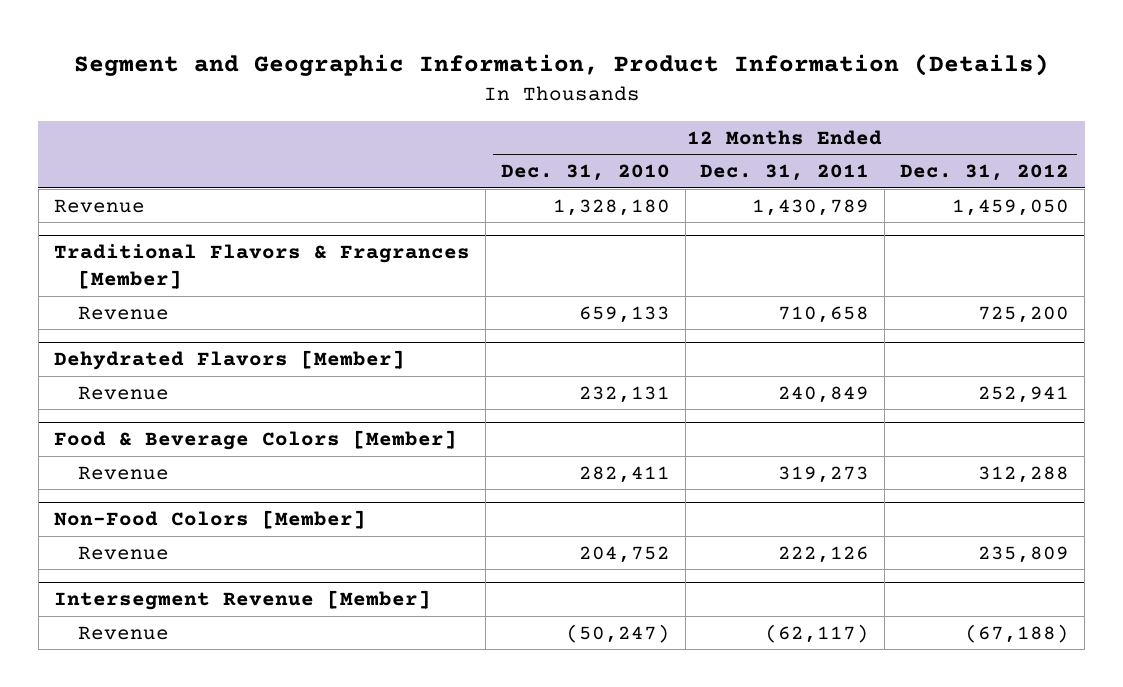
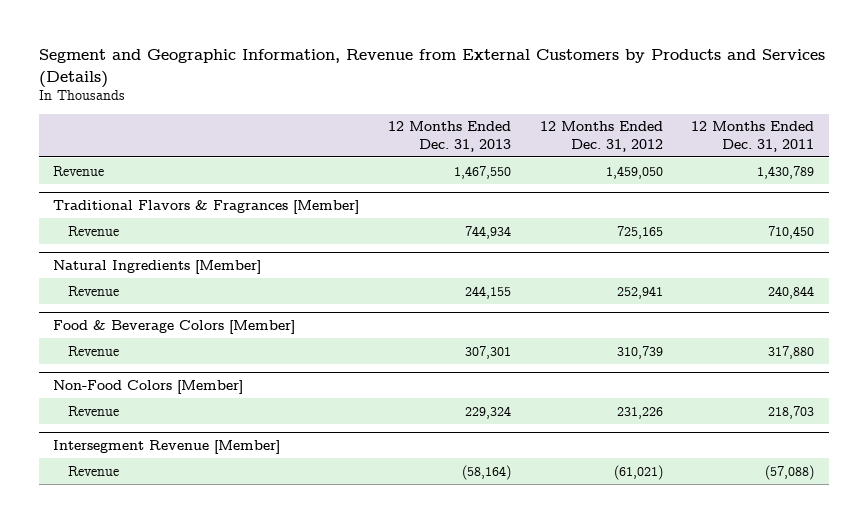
[73,54,1049,77] Segment and Geographic Information, Product Information (Details) -> [38,49,825,88] Segment and Geographic Information, Revenue from External Customers by Products and Services (Details)
[500,164,670,182] Dec. 31, 2010 -> none
none -> [387,121,511,152] 12 Months Ended Dec. 31, 2013
[53,350,405,371] Dehydrated Flavors [Member] -> none
[778,305,870,323] 710,658 -> [768,225,815,239] 710,450
[978,305,1070,323] 725,200 -> [616,225,663,239] 725,165
none -> [53,260,262,275] Natural Ingredients [Member]
[778,385,870,403] 240,849 -> [768,285,815,299] 240,844
[778,465,870,483] 319,273 -> [768,345,815,359] 317,880
[978,465,1070,483] 312,288 -> [616,345,663,359] 310,739
[778,545,870,563] 222,126 -> [768,405,815,419] 218,703
[978,545,1070,563] 235,809 -> [616,406,663,419] 231,226
[765,623,870,643] (62,117) -> [765,464,815,480] (57,088)
[965,623,1070,643] (67,188) -> [613,464,663,480] (61,021)

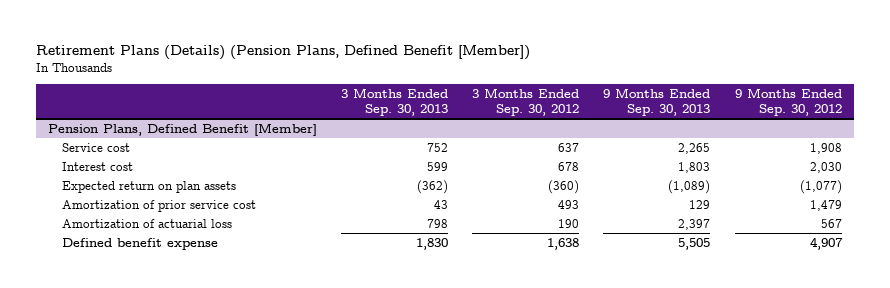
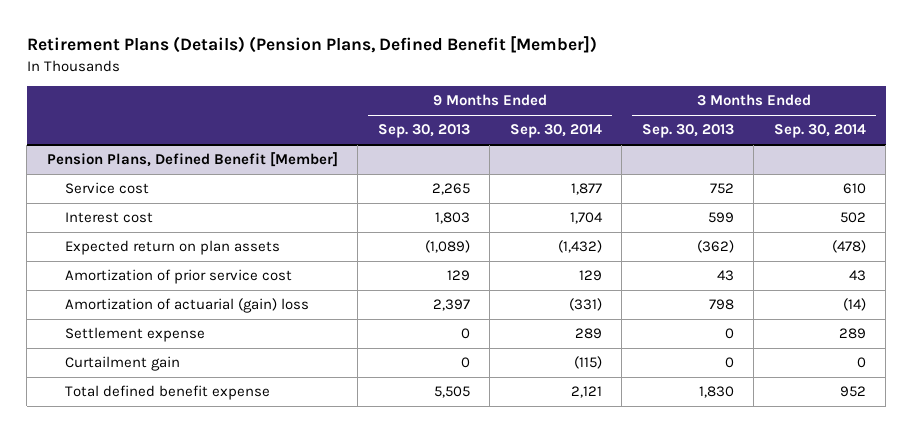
[472,87,580,116] 3 Months Ended Sep. 30, 2012 -> none
[734,87,842,116] 9 Months Ended Sep. 30, 2012 -> none
none -> [509,124,602,139] Sep. 30, 2014
none -> [773,124,866,139] Sep. 30, 2014
[62,218,233,228] Amortization of actuarial loss -> [64,298,309,314] Amortization of actuarial (gain) loss
none -> [64,327,205,343] Settlement expense
none -> [64,356,180,372] Curtailment gain
[62,237,219,250] Defined benefit expense -> [64,385,270,401] Total defined benefit expense

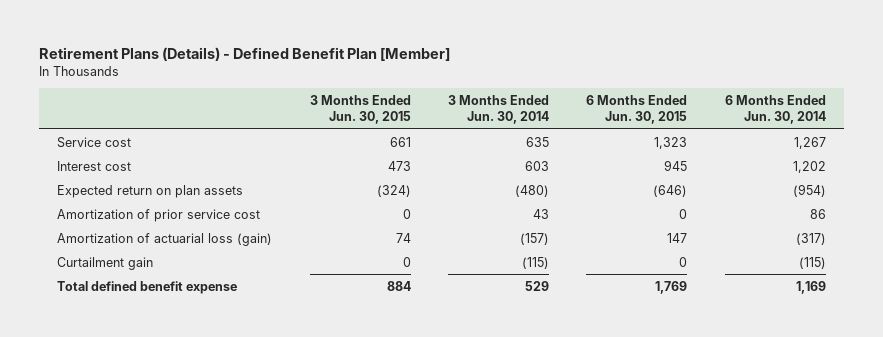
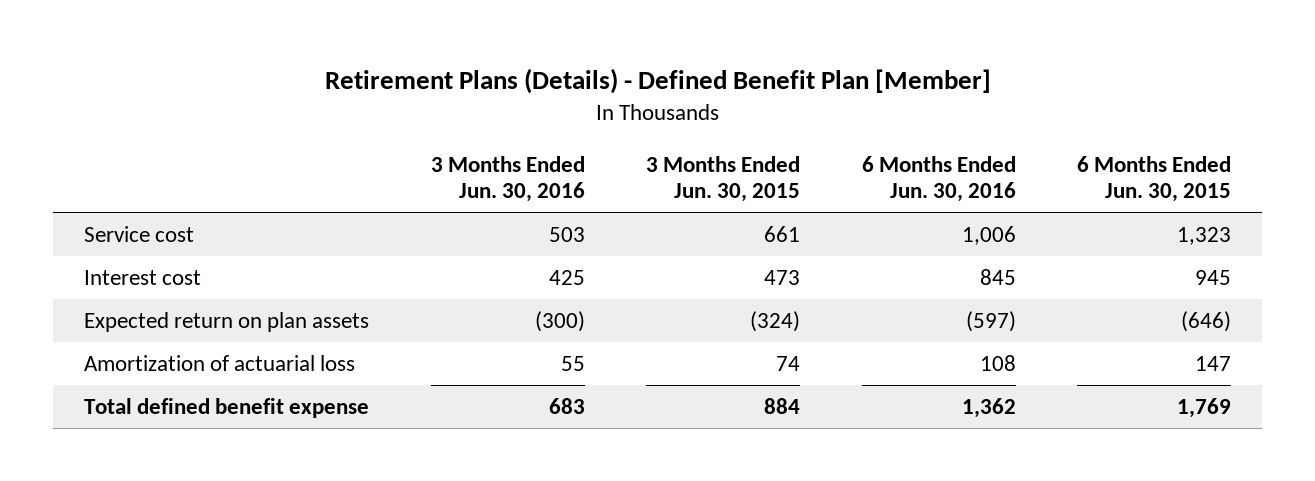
[448,95,550,125] 3 Months Ended Jun. 30, 2014 -> none
[724,95,826,125] 6 Months Ended Jun. 30, 2014 -> none
none -> [430,155,585,202] 3 Months Ended Jun. 30, 2016
none -> [861,155,1016,202] 6 Months Ended Jun. 30, 2016
[57,208,261,222] Amortization of prior service cost -> none
[57,256,154,270] Curtailment gain -> none
[57,232,273,246] Amortization of actuarial loss (gain) -> [84,355,356,372] Amortization of actuarial loss

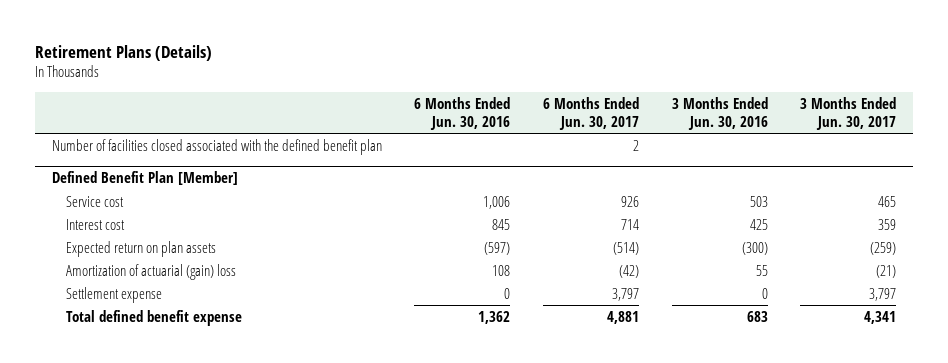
[324,67,991,94] Retirement Plans (Details) - Defined Benefit Plan [Member] -> [35,44,213,61] Retirement Plans (Details)
[646,155,801,202] 3 Months Ended Jun. 30, 2015 -> none
[1077,155,1232,202] 6 Months Ended Jun. 30, 2015 -> none
none -> [543,96,640,130] 6 Months Ended Jun. 30, 2017
none -> [800,96,897,130] 3 Months Ended Jun. 30, 2017
none -> [51,138,382,155] Number of facilities closed associated with the defined benefit plan
none -> [51,170,238,185] Defined Benefit Plan [Member]
[84,355,356,372] Amortization of actuarial loss -> [65,263,236,280] Amortization of actuarial (gain) loss
none -> [65,286,162,303] Settlement expense

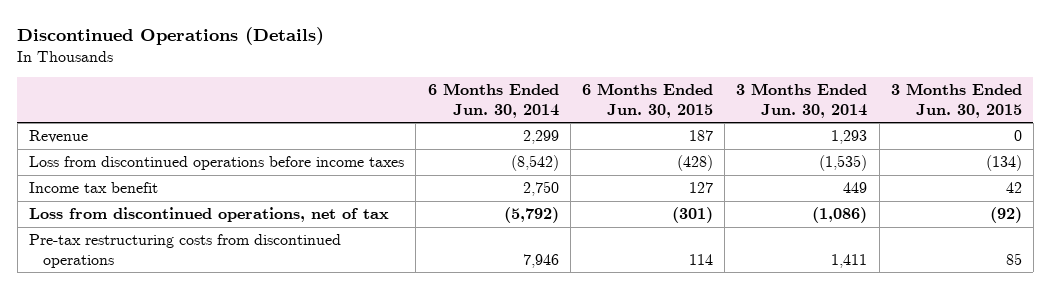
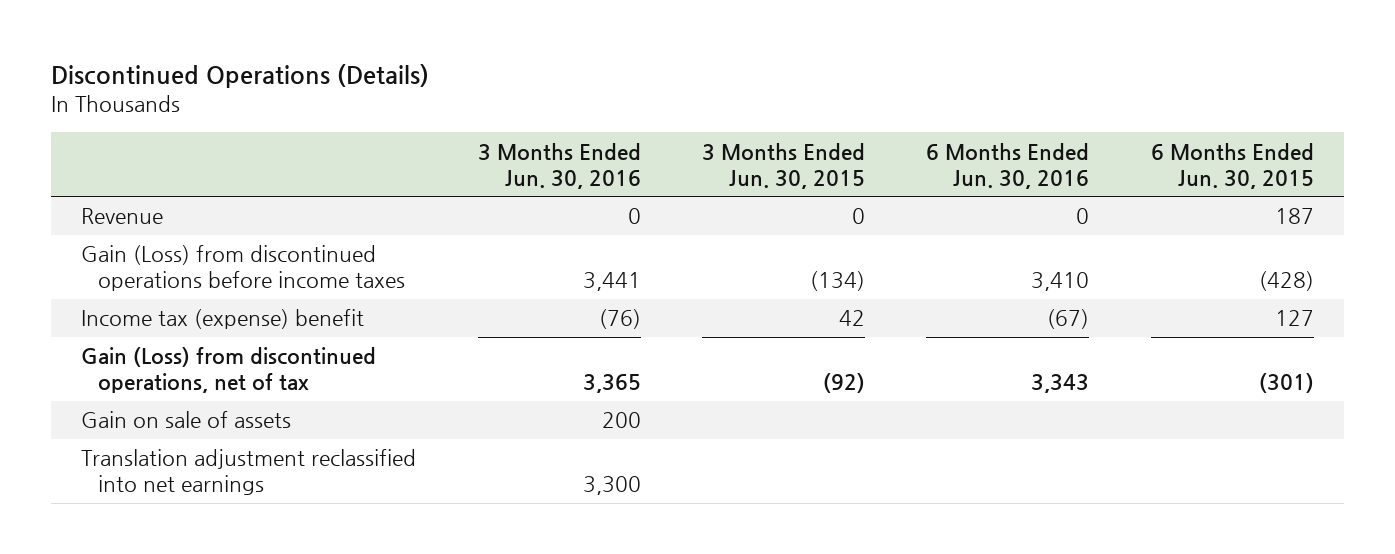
[427,83,559,118] 6 Months Ended Jun. 30, 2014 -> none
[736,83,868,118] 3 Months Ended Jun. 30, 2014 -> none
none -> [477,142,641,189] 3 Months Ended Jun. 30, 2016
none -> [926,142,1090,189] 6 Months Ended Jun. 30, 2016
[29,234,342,268] Pre-tax restructuring costs from discontinued operations -> none
[29,156,405,171] Loss from discontinued operations before income taxes -> [81,245,405,292] Gain (Loss) from discontinued operations before income taxes
[29,182,159,194] Income tax benefit -> [81,309,365,330] Income tax (expense) benefit
[29,207,390,223] Loss from discontinued operations, net of tax -> [81,347,377,394] Gain (Loss) from discontinued operations, net of tax
none -> [81,411,292,429] Gain on sale of assets
none -> [81,449,417,496] Translation adjustment reclassified into net earnings

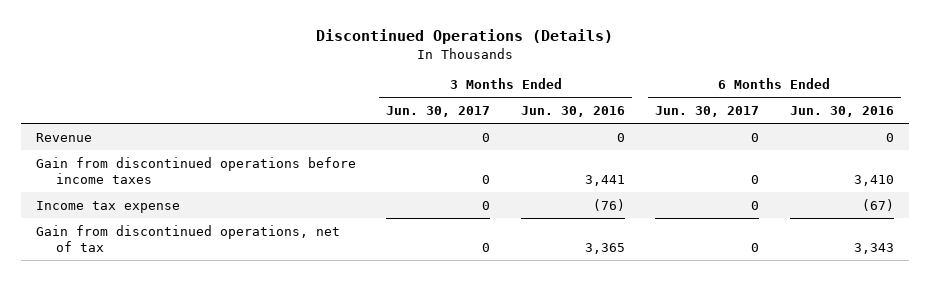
[702,142,866,189] 3 Months Ended Jun. 30, 2015 -> none
[1150,142,1314,189] 6 Months Ended Jun. 30, 2015 -> none
none -> [386,106,491,118] Jun. 30, 2017
none -> [655,106,760,118] Jun. 30, 2017
[81,411,292,429] Gain on sale of assets -> none
[81,449,417,496] Translation adjustment reclassified into net earnings -> none
[81,245,405,292] Gain (Loss) from discontinued operations before income taxes -> [36,156,357,184] Gain from discontinued operations before income taxes
[81,309,365,330] Income tax (expense) benefit -> [36,200,181,213] Income tax expense
[81,347,377,394] Gain (Loss) from discontinued operations, net of tax -> [36,224,341,252] Gain from discontinued operations, net of tax

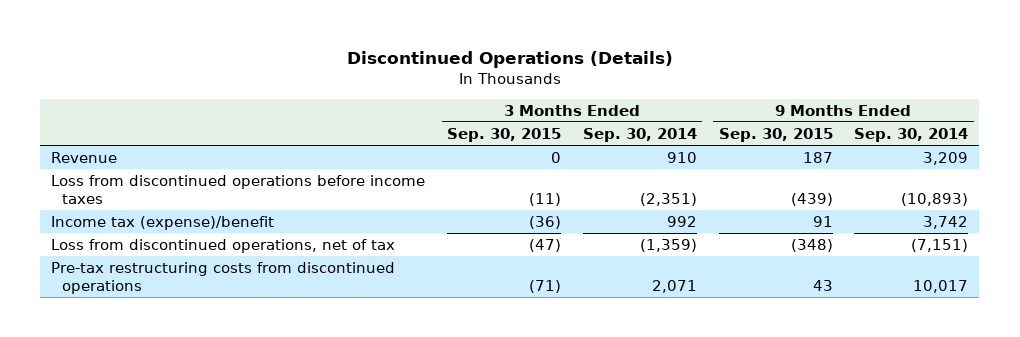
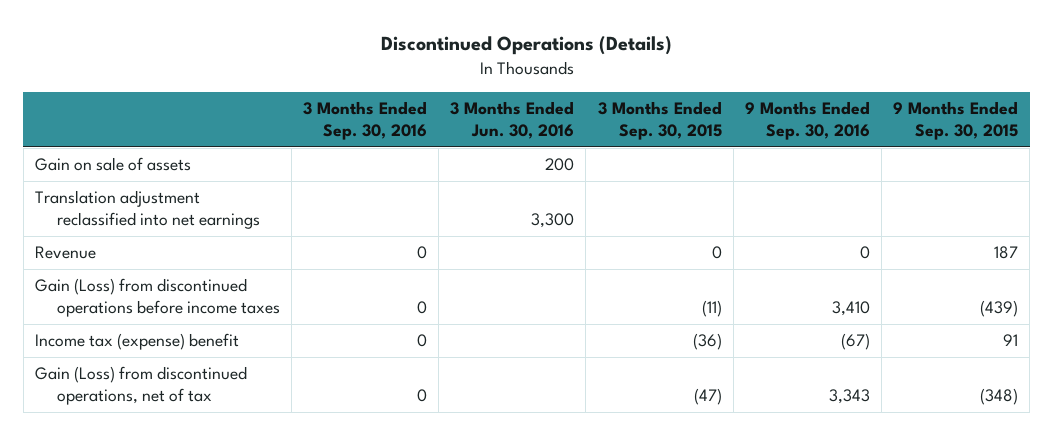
[582,128,697,143] Sep. 30, 2014 -> none
[854,128,969,143] Sep. 30, 2014 -> none
none -> [302,100,427,141] 3 Months Ended Sep. 30, 2016
none -> [450,100,575,140] 3 Months Ended Jun. 30, 2016
none -> [744,100,870,141] 9 Months Ended Sep. 30, 2016
none -> [34,157,191,172] Gain on sale of assets
none -> [34,190,260,230] Translation adjustment reclassified into net earnings
[51,262,396,294] Pre-tax restructuring costs from discontinued operations -> none
[51,175,426,204] Loss from discontinued operations before income taxes -> [34,278,280,318] Gain (Loss) from discontinued operations before income taxes
[51,216,275,231] Income tax (expense)/benefit -> [34,333,239,351] Income tax (expense) benefit
[51,239,396,254] Loss from discontinued operations, net of tax -> [34,366,247,406] Gain (Loss) from discontinued operations, net of tax

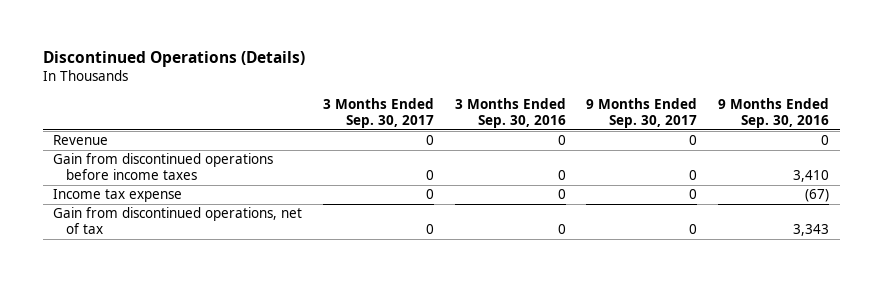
[450,100,575,140] 3 Months Ended Jun. 30, 2016 -> none
[597,100,722,141] 3 Months Ended Sep. 30, 2015 -> none
[893,100,1019,141] 9 Months Ended Sep. 30, 2015 -> none
none -> [322,97,434,128] 3 Months Ended Sep. 30, 2017
none -> [586,97,698,128] 9 Months Ended Sep. 30, 2017
[34,157,191,172] Gain on sale of assets -> none
[34,190,260,230] Translation adjustment reclassified into net earnings -> none
[34,278,280,318] Gain (Loss) from discontinued operations before income taxes -> [53,153,274,181] Gain from discontinued operations before income taxes
[34,333,239,351] Income tax (expense) benefit -> [53,189,183,203] Income tax expense
[34,366,247,406] Gain (Loss) from discontinued operations, net of tax -> [53,207,303,235] Gain from discontinued operations, net of tax

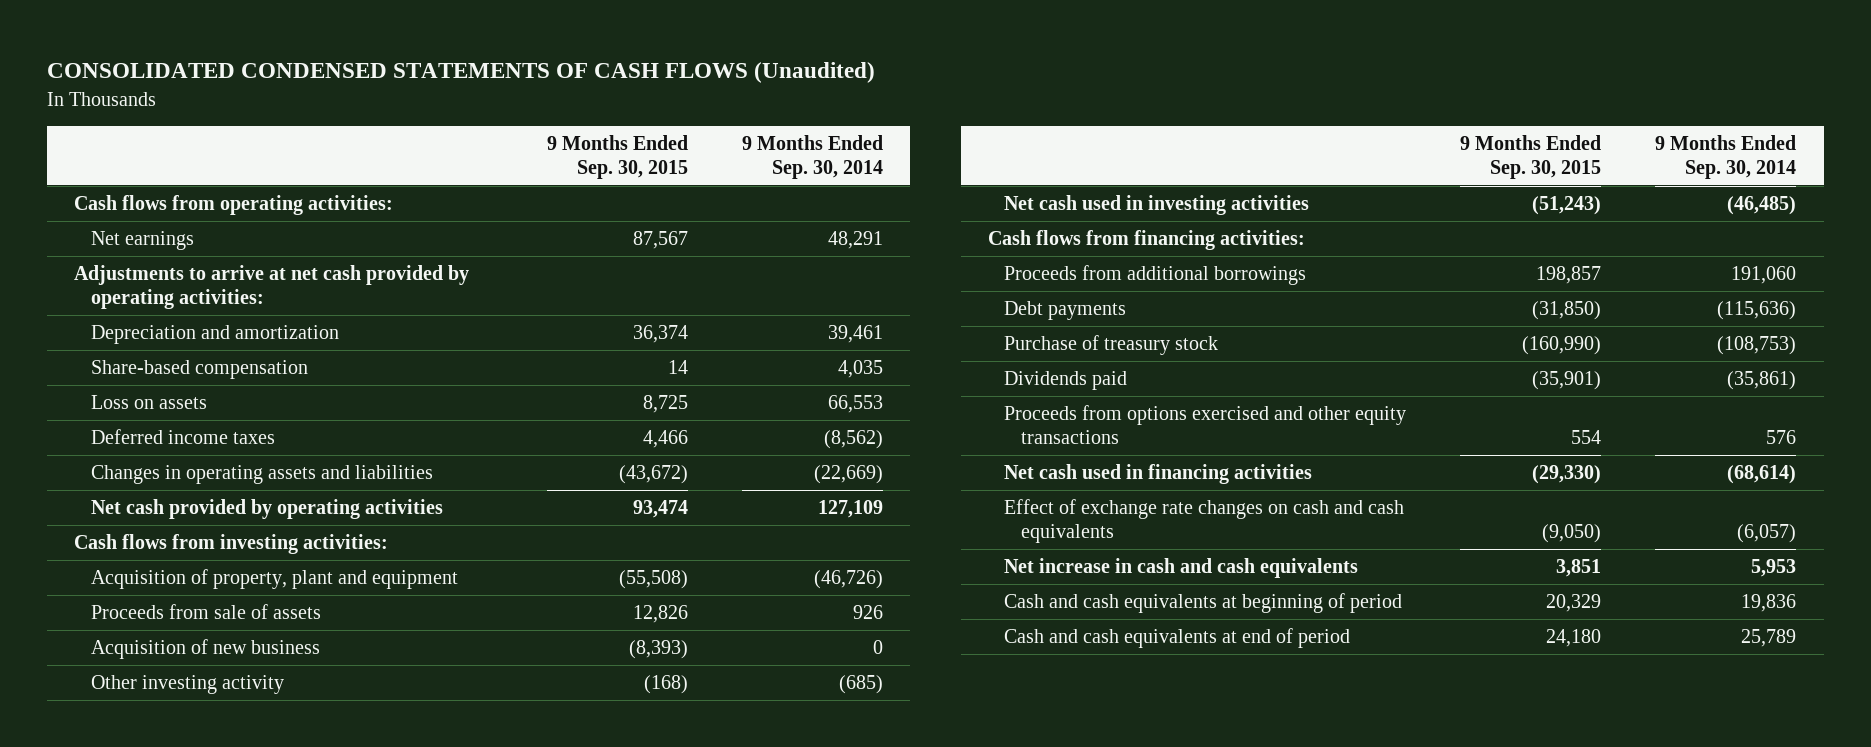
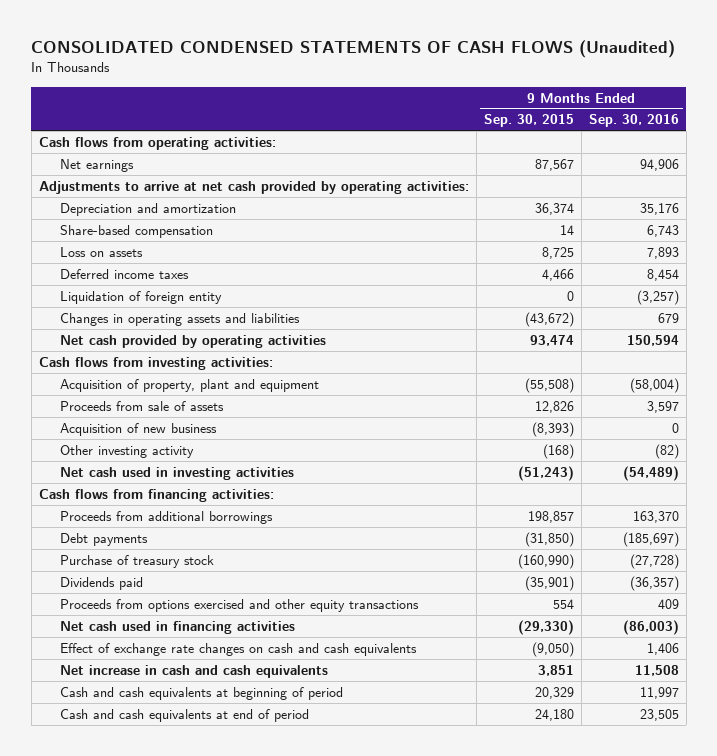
[742,134,884,179] 9 Months Ended Sep. 30, 2014 -> none
none -> [588,114,679,128] Sep. 30, 2016
none -> [60,290,223,304] Liquidation of foreign entity

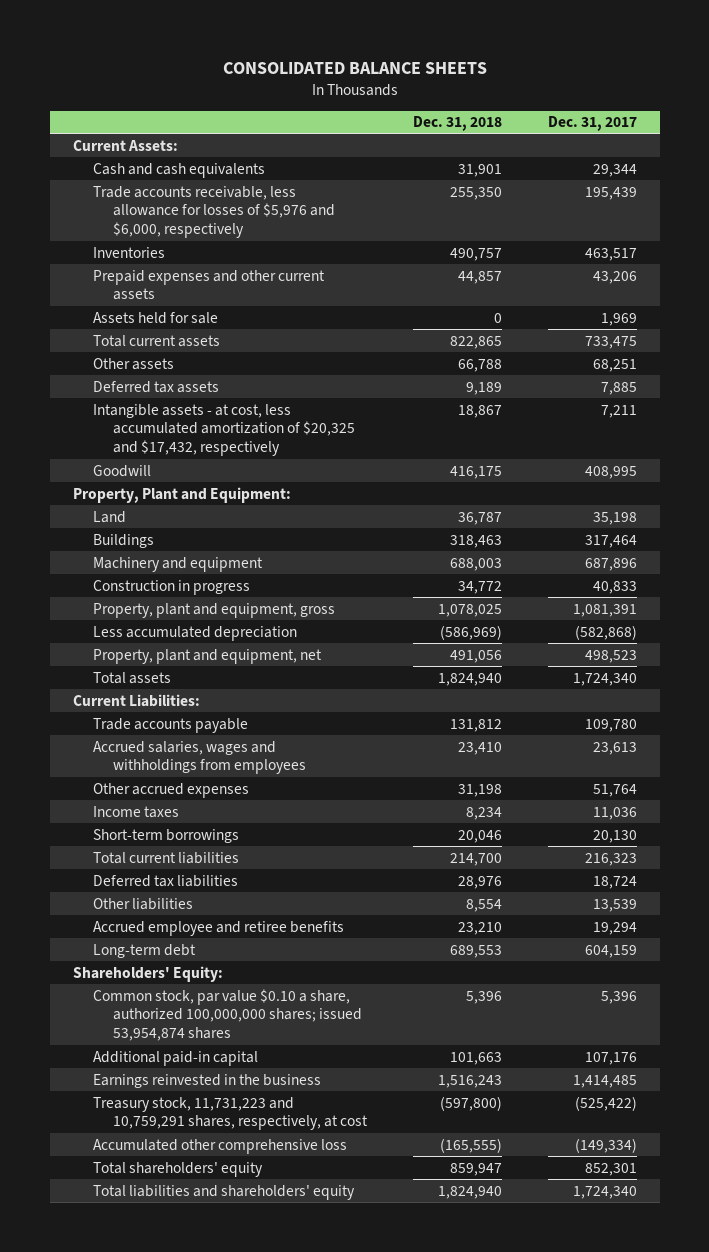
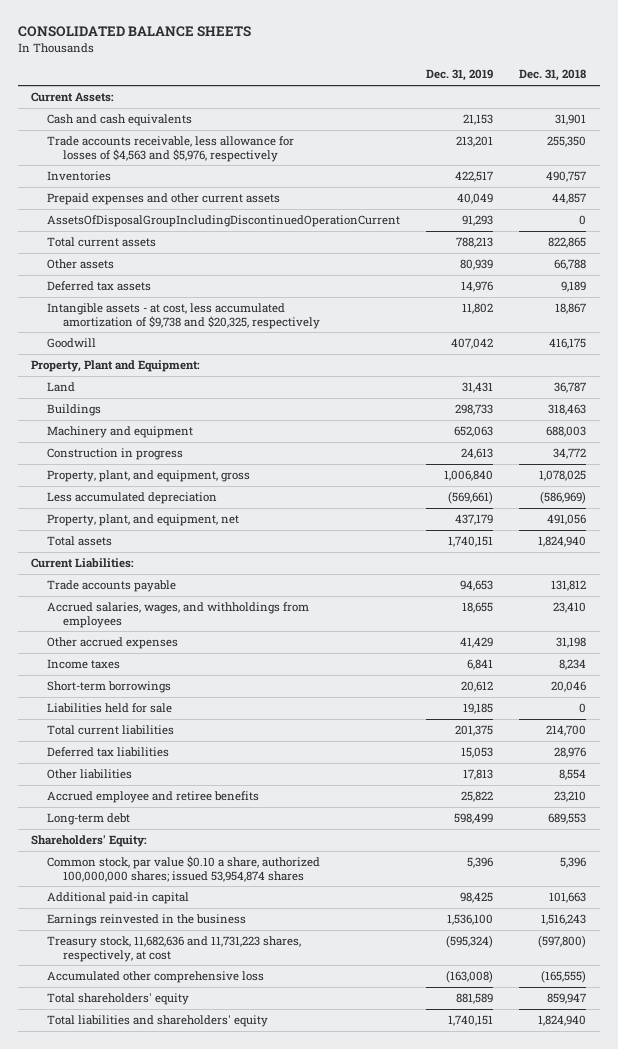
[547,116,637,132] Dec. 31, 2017 -> none
none -> [426,69,494,82] Dec. 31, 2019
[92,185,335,239] Trade accounts receivable, less allowance for losses of $5,976 and $6,000, respectively -> [46,136,294,162] Trade accounts receivable, less allowance for losses of $4,563 and $5,976, respectively
[92,311,218,324] Assets held for sale -> [46,215,400,228] AssetsOfDisposalGroupIncludingDiscontinuedOperationCurrent
[92,403,355,457] Intangible assets - at cost, less accumulated amortization of $20,325 and $17,432, respectively -> [46,303,320,329] Intangible assets - at cost, less accumulated amortization of $9,738 and $20,325, respectively
[92,602,335,618] Property, plant and equipment, gross -> [46,470,250,483] Property, plant, and equipment, gross
[92,648,322,664] Property, plant and equipment, net -> [46,514,239,527] Property, plant, and equipment, net
[92,740,306,775] Accrued salaries, wages and withholdings from employees -> [46,602,309,628] Accrued salaries, wages, and withholdings from employees
none -> [46,703,172,714] Liabilities held for sale
[92,1096,368,1131] Treasury stock, 11,731,223 and 10,759,291 shares, respectively, at cost -> [46,936,301,962] Treasury stock, 11,682,636 and 11,731,223 shares, respectively, at cost

